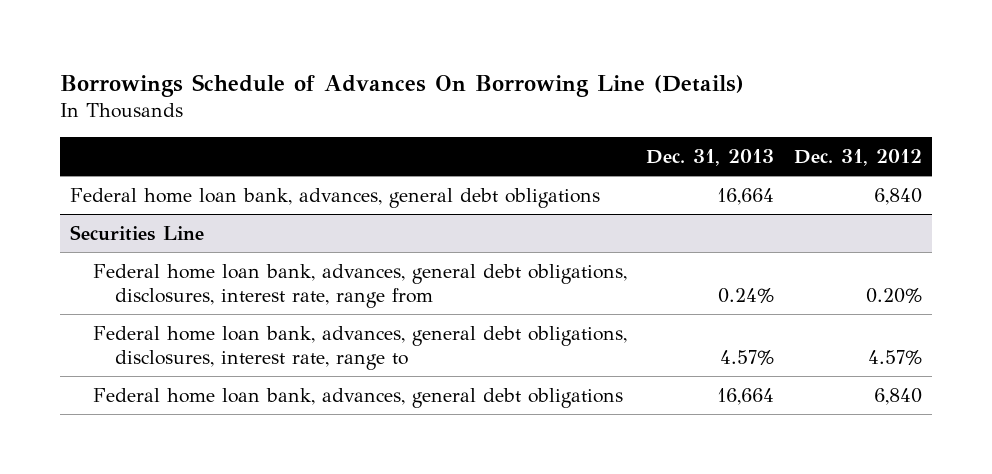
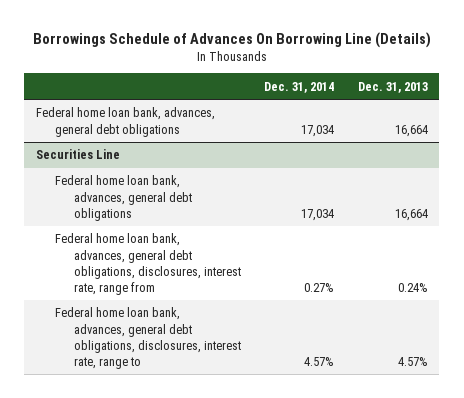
[794,148,923,166] Dec. 31, 2012 -> none
none -> [264,81,335,93] Dec. 31, 2014
[92,387,623,408] Federal home loan bank, advances, general debt obligations -> [55,175,193,221] Federal home loan bank, advances, general debt obligations

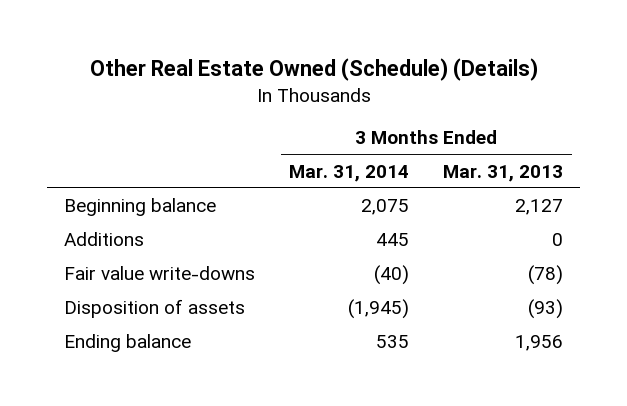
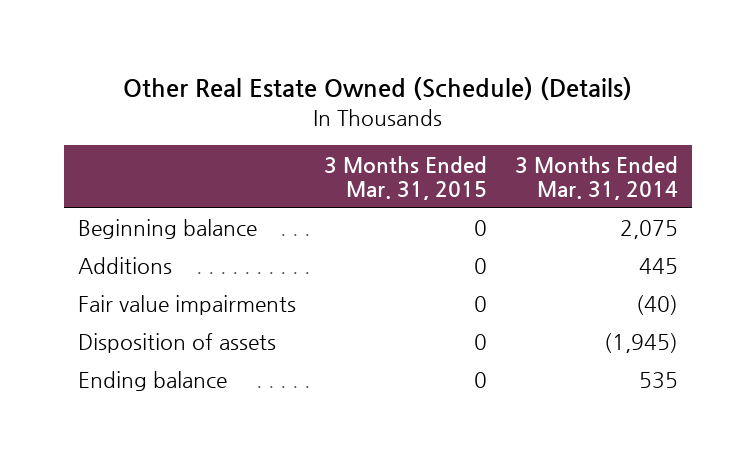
[443,164,564,182] Mar. 31, 2013 -> none
none -> [323,155,487,200] 3 Months Ended Mar. 31, 2015
[63,266,255,281] Fair value write-downs -> [77,295,296,316] Fair value impairments

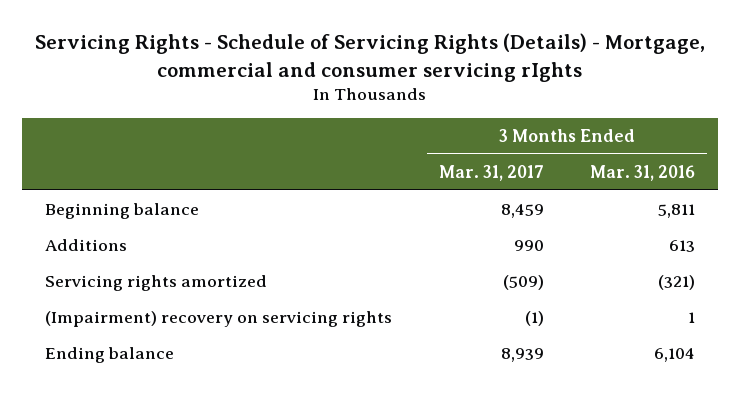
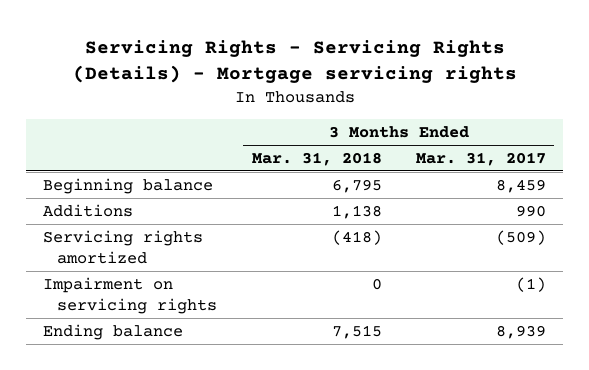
[35,33,706,82] Servicing Rights - Schedule of Servicing Rights (Details) - Mortgage, commercial and consumer servicing rIghts -> [72,39,517,84] Servicing Rights - Servicing Rights (Details) - Mortgage servicing rights
[590,164,696,181] Mar. 31, 2016 -> none
none -> [251,151,382,166] Mar. 31, 2018
[45,310,393,327] (Impairment) recovery on servicing rights -> [43,276,218,314] Impairment on servicing rights

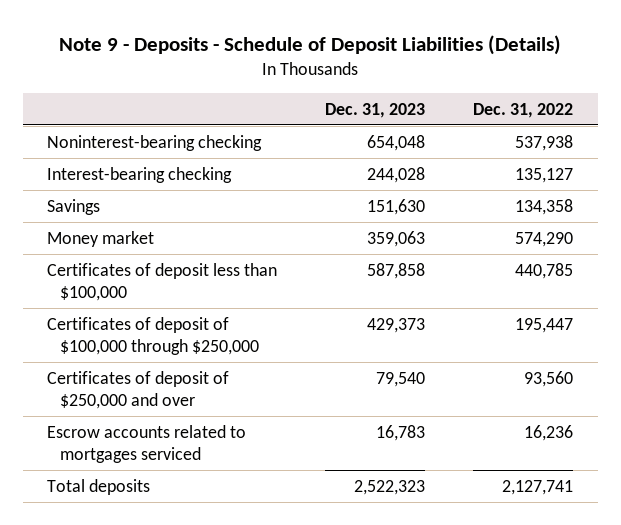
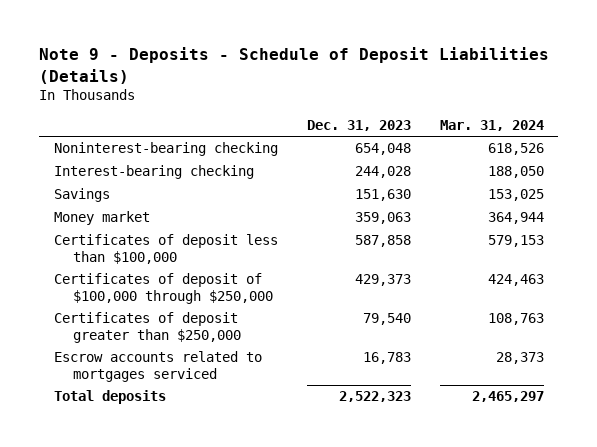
[473,102,574,118] Dec. 31, 2022 -> none
none -> [439,120,544,132] Mar. 31, 2024
[47,370,230,409] Certificates of deposit of $250,000 and over -> [53,312,242,343] Certificates of deposit greater than $250,000

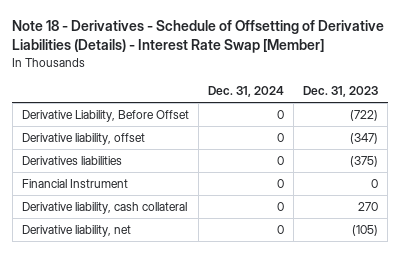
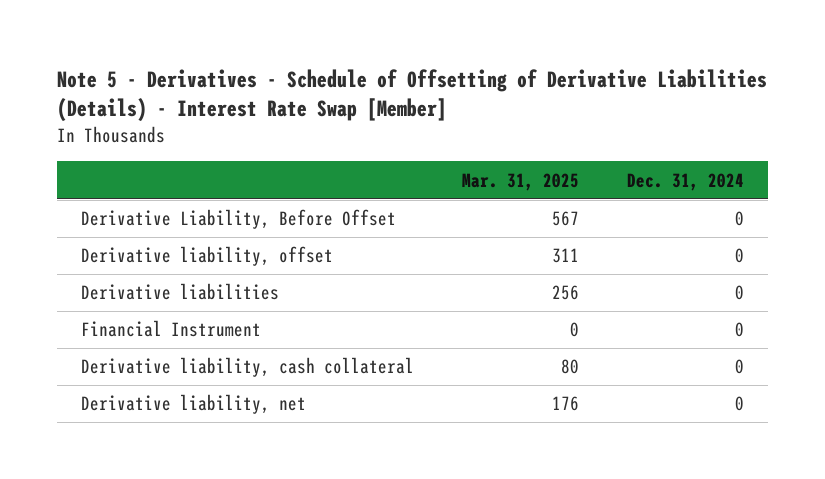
[12,20,385,54] Note 18 - Derivatives - Schedule of Offsetting of Derivative Liabilities (Details) - Interest Rate Swap [Member] -> [57,68,768,123] Note 5 - Derivatives - Schedule of Offsetting of Derivative Liabilities (Details) - Interest Rate Swap [Member]
[303,86,379,98] Dec. 31, 2023 -> none
none -> [461,172,579,191] Mar. 31, 2025
[21,156,122,166] Derivatives liabilities -> [81,283,280,301] Derivative liabilities

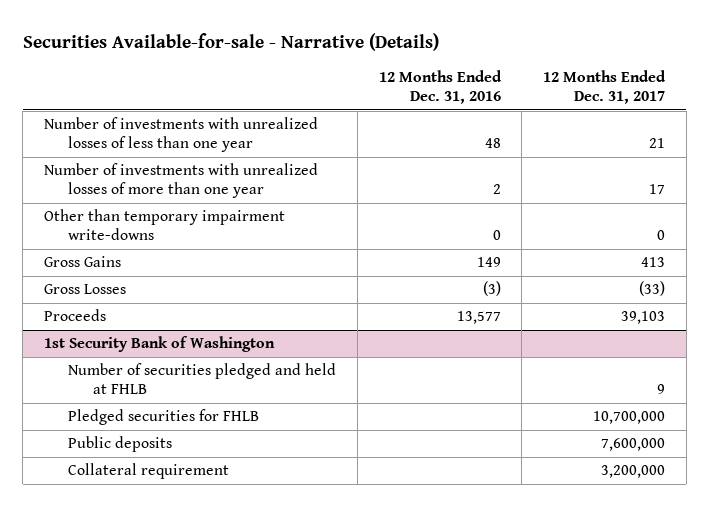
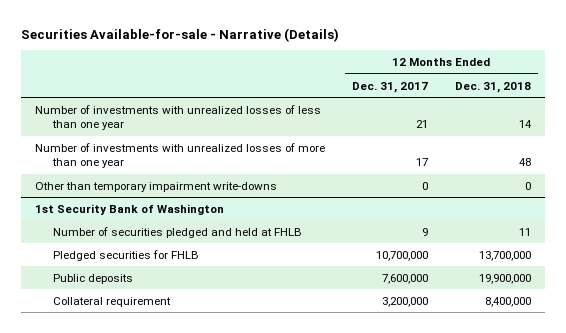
[378,70,502,105] 12 Months Ended Dec. 31, 2016 -> none
none -> [455,81,532,93] Dec. 31, 2018
[43,256,121,268] Gross Gains -> none
[43,284,126,295] Gross Losses -> none
[43,309,106,322] Proceeds -> none

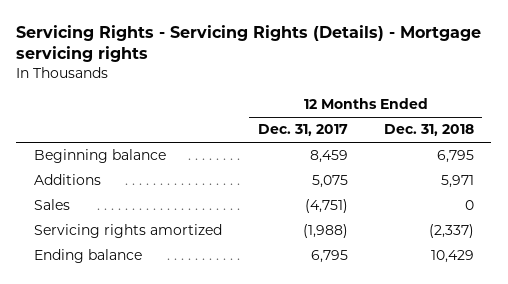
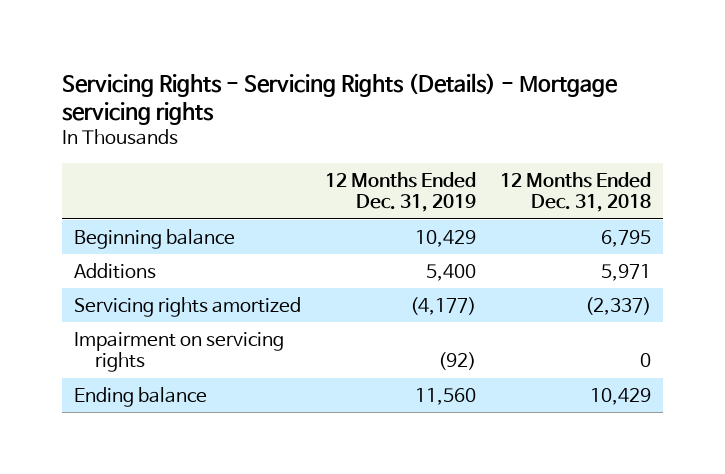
[257,124,348,137] Dec. 31, 2017 -> none
none -> [324,171,476,213] 12 Months Ended Dec. 31, 2019
[34,199,71,211] Sales -> none
none -> [73,331,284,373] Impairment on servicing rights

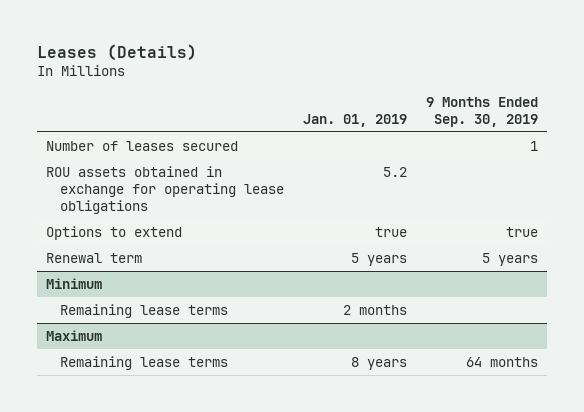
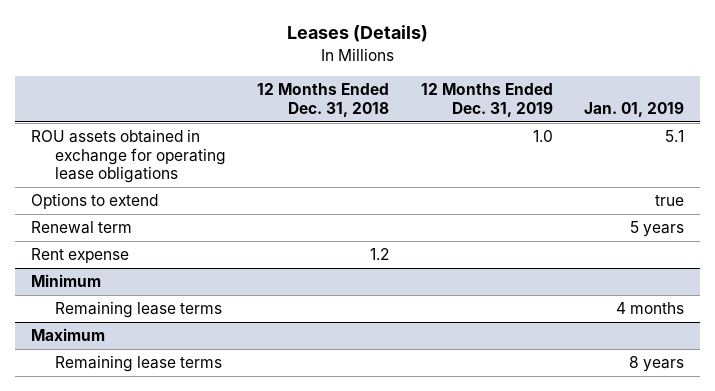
[425,96,538,127] 9 Months Ended Sep. 30, 2019 -> none
none -> [257,83,390,117] 12 Months Ended Dec. 31, 2018
none -> [420,83,553,117] 12 Months Ended Dec. 31, 2019
[46,140,239,151] Number of leases secured -> none
[382,166,407,177] 5.2 -> [665,130,685,143] 5.1
none -> [30,248,129,264] Rent expense
[342,304,407,315] 2 months -> [616,302,685,315] 4 months

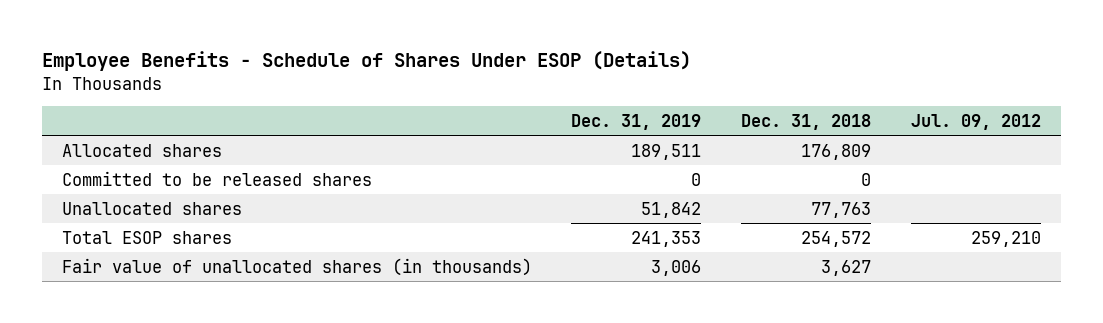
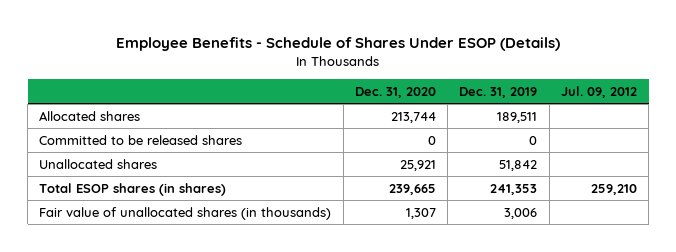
[741,113,872,130] Dec. 31, 2018 -> none
none -> [354,86,436,98] Dec. 31, 2020
[61,230,232,244] Total ESOP shares -> [39,182,227,196] Total ESOP shares (in shares)

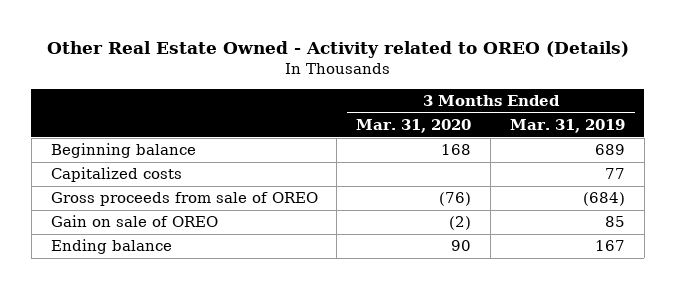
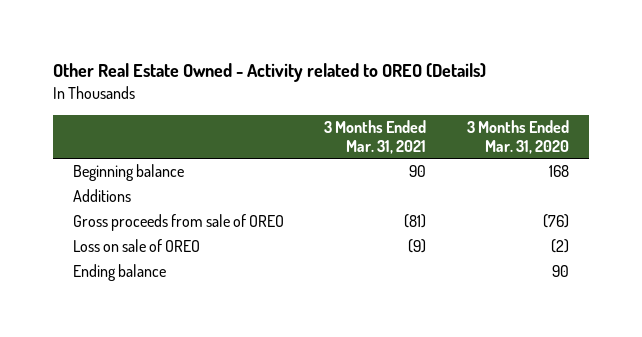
[509,118,625,133] Mar. 31, 2019 -> none
none -> [324,119,427,154] 3 Months Ended Mar. 31, 2021
[50,167,182,183] Capitalized costs -> [72,189,131,203] Additions
[50,215,218,228] Gain on sale of OREO -> [72,239,200,253] Loss on sale of OREO

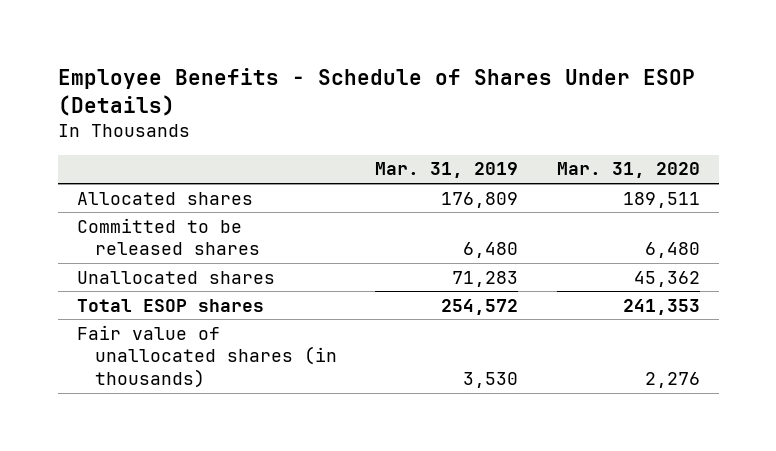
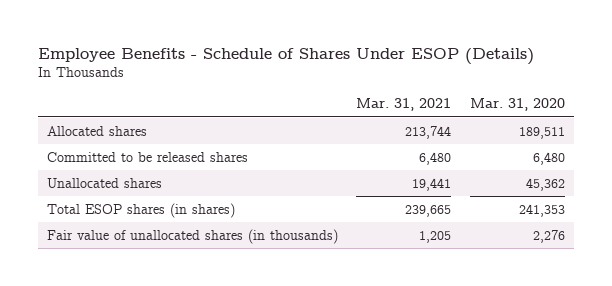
[375,162,519,179] Mar. 31, 2019 -> none
none -> [356,98,452,112] Mar. 31, 2021
[76,298,264,312] Total ESOP shares -> [46,202,235,218] Total ESOP shares (in shares)

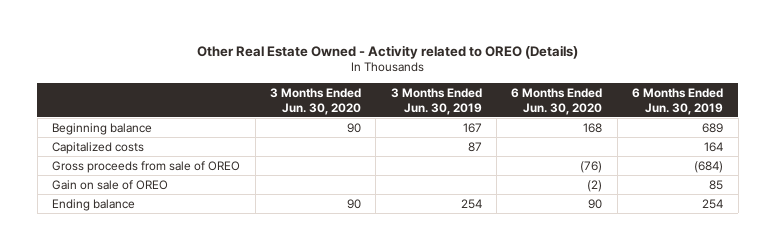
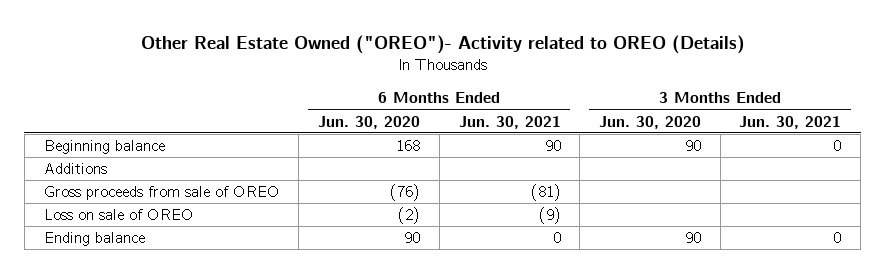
[196,44,578,59] Other Real Estate Owned - Activity related to OREO (Details) -> [140,35,745,55] Other Real Estate Owned ("OREO")- Activity related to OREO (Details)
[390,88,482,115] 3 Months Ended Jun. 30, 2019 -> none
[632,88,724,115] 6 Months Ended Jun. 30, 2019 -> none
none -> [458,115,561,129] Jun. 30, 2021
none -> [739,115,842,129] Jun. 30, 2021
[52,141,145,154] Capitalized costs -> [43,163,107,175] Additions
[52,179,169,190] Gain on sale of OREO -> [43,209,194,221] Loss on sale of OREO

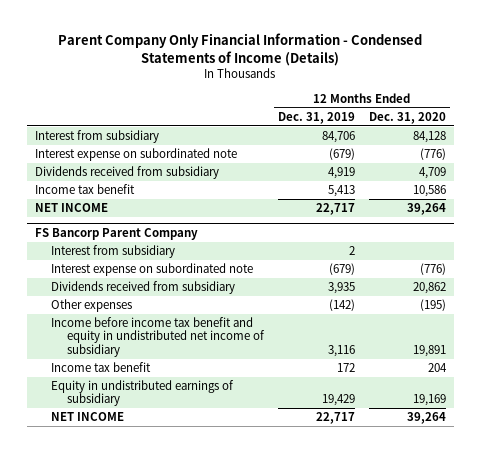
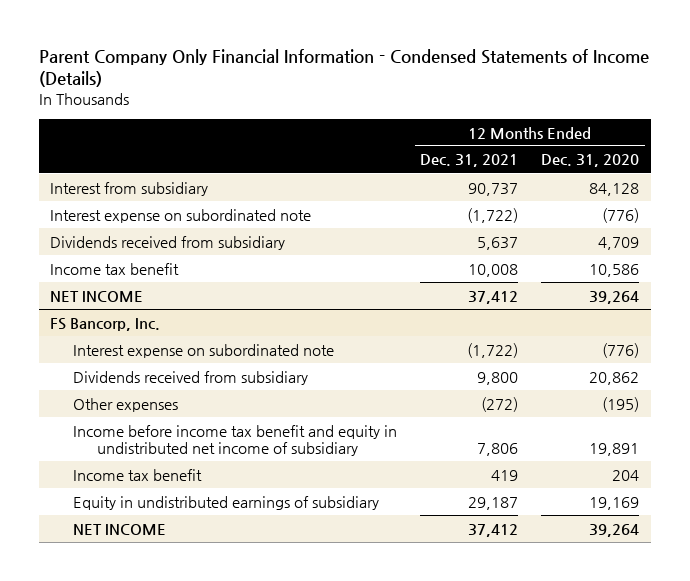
[277,111,355,124] Dec. 31, 2019 -> none
none -> [420,154,519,168] Dec. 31, 2021
[50,245,175,259] Interest from subsidiary -> none
[34,227,198,240] FS Bancorp Parent Company -> [50,317,161,331] FS Bancorp, Inc.

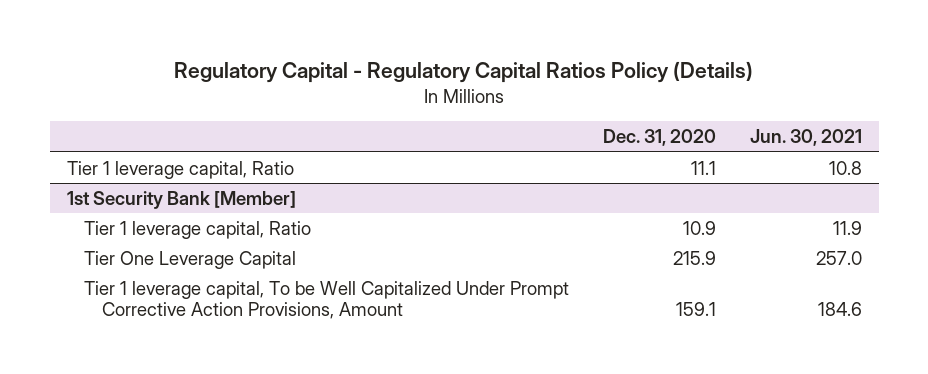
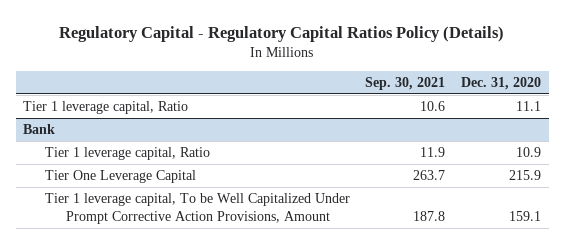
[749,129,862,147] Jun. 30, 2021 -> none
none -> [365,76,446,90] Sep. 30, 2021
[66,190,296,209] 1st Security Bank [Member] -> [23,124,56,135] Bank

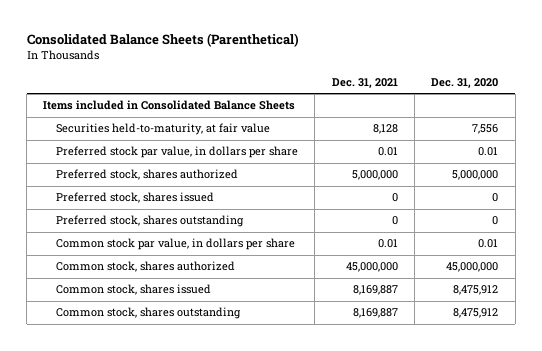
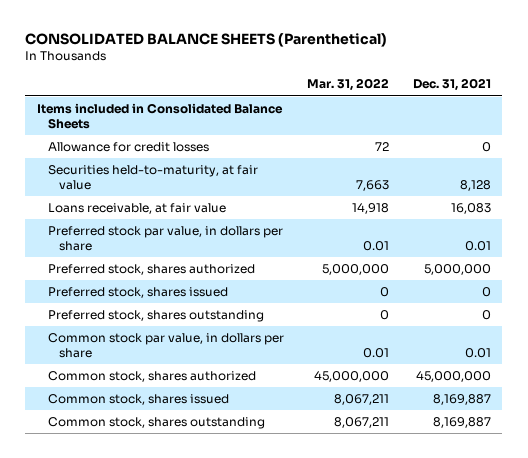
[26,32,299,47] Consolidated Balance Sheets (Parenthetical) -> [25,32,388,47] CONSOLIDATED BALANCE SHEETS (Parenthetical)
[431,77,499,88] Dec. 31, 2020 -> none
none -> [307,78,390,92] Mar. 31, 2022
none -> [48,142,210,153] Allowance for credit losses
none -> [48,203,227,215] Loans receivable, at fair value

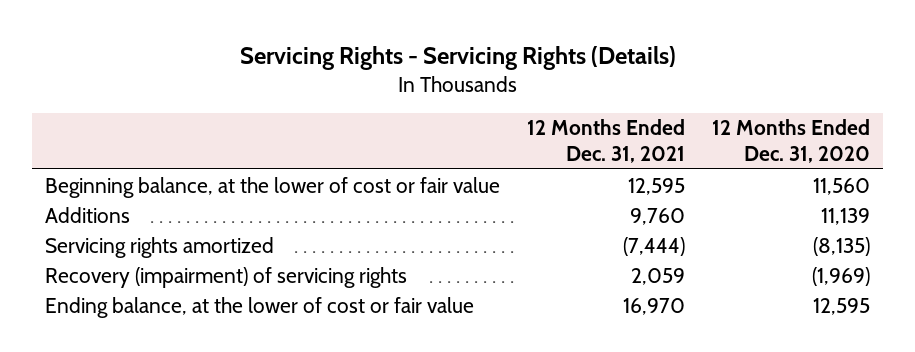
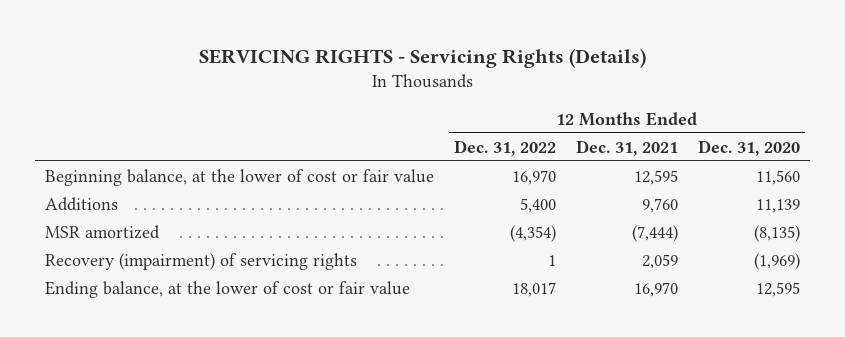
[239,45,676,70] Servicing Rights - Servicing Rights (Details) -> [198,47,646,68] SERVICING RIGHTS - Servicing Rights (Details)
none -> [454,139,557,156] Dec. 31, 2022
[45,236,275,258] Servicing rights amortized -> [45,224,161,239] MSR amortized

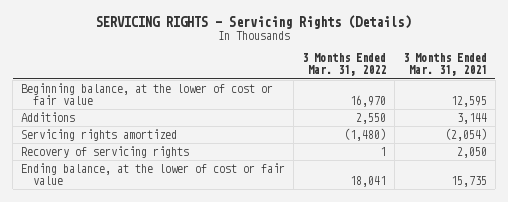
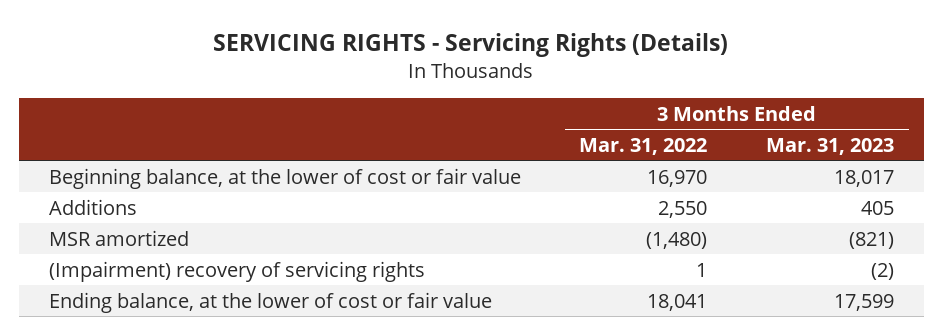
[402,53,487,77] 3 Months Ended Mar. 31, 2021 -> none
none -> [766,138,895,156] Mar. 31, 2023
[21,128,178,141] Servicing rights amortized -> [48,229,189,246] MSR amortized
[21,145,190,158] Recovery of servicing rights -> [48,260,425,282] (Impairment) recovery of servicing rights

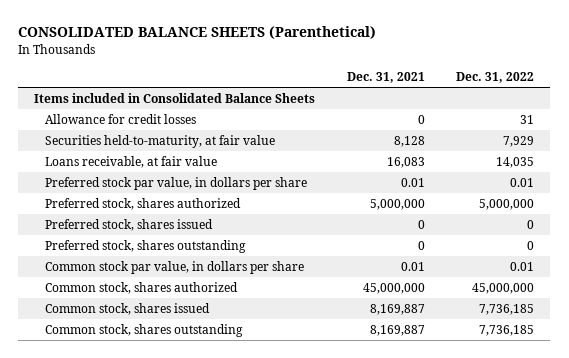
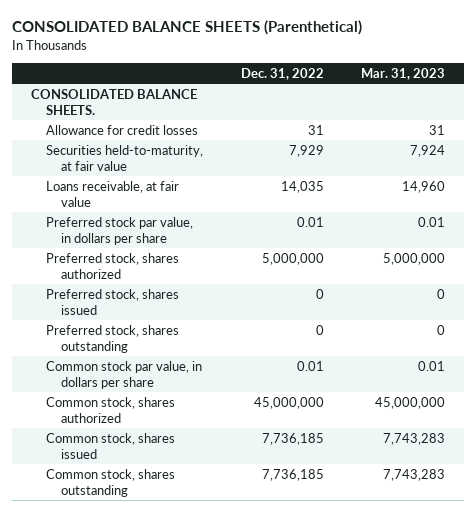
[346,71,425,83] Dec. 31, 2021 -> none
none -> [361,67,446,80] Mar. 31, 2023
[34,93,316,104] Items included in Consolidated Balance Sheets -> [30,88,197,115] CONSOLIDATED BALANCE SHEETS.

